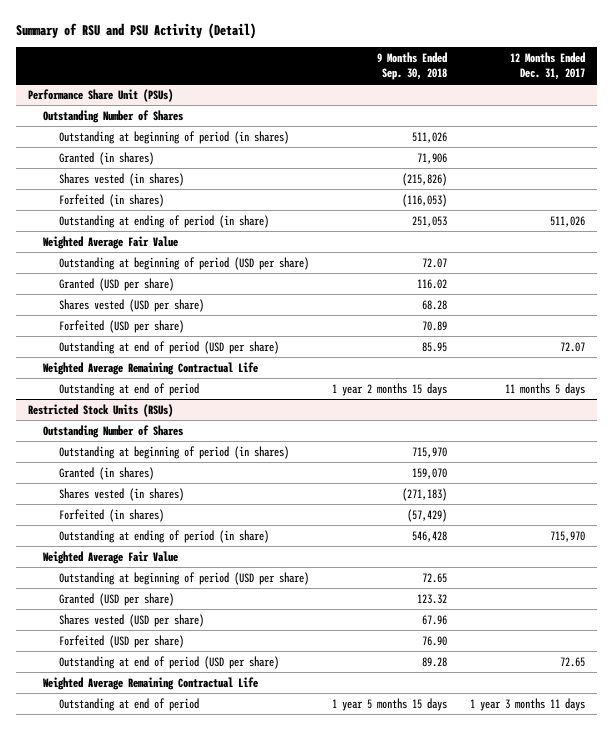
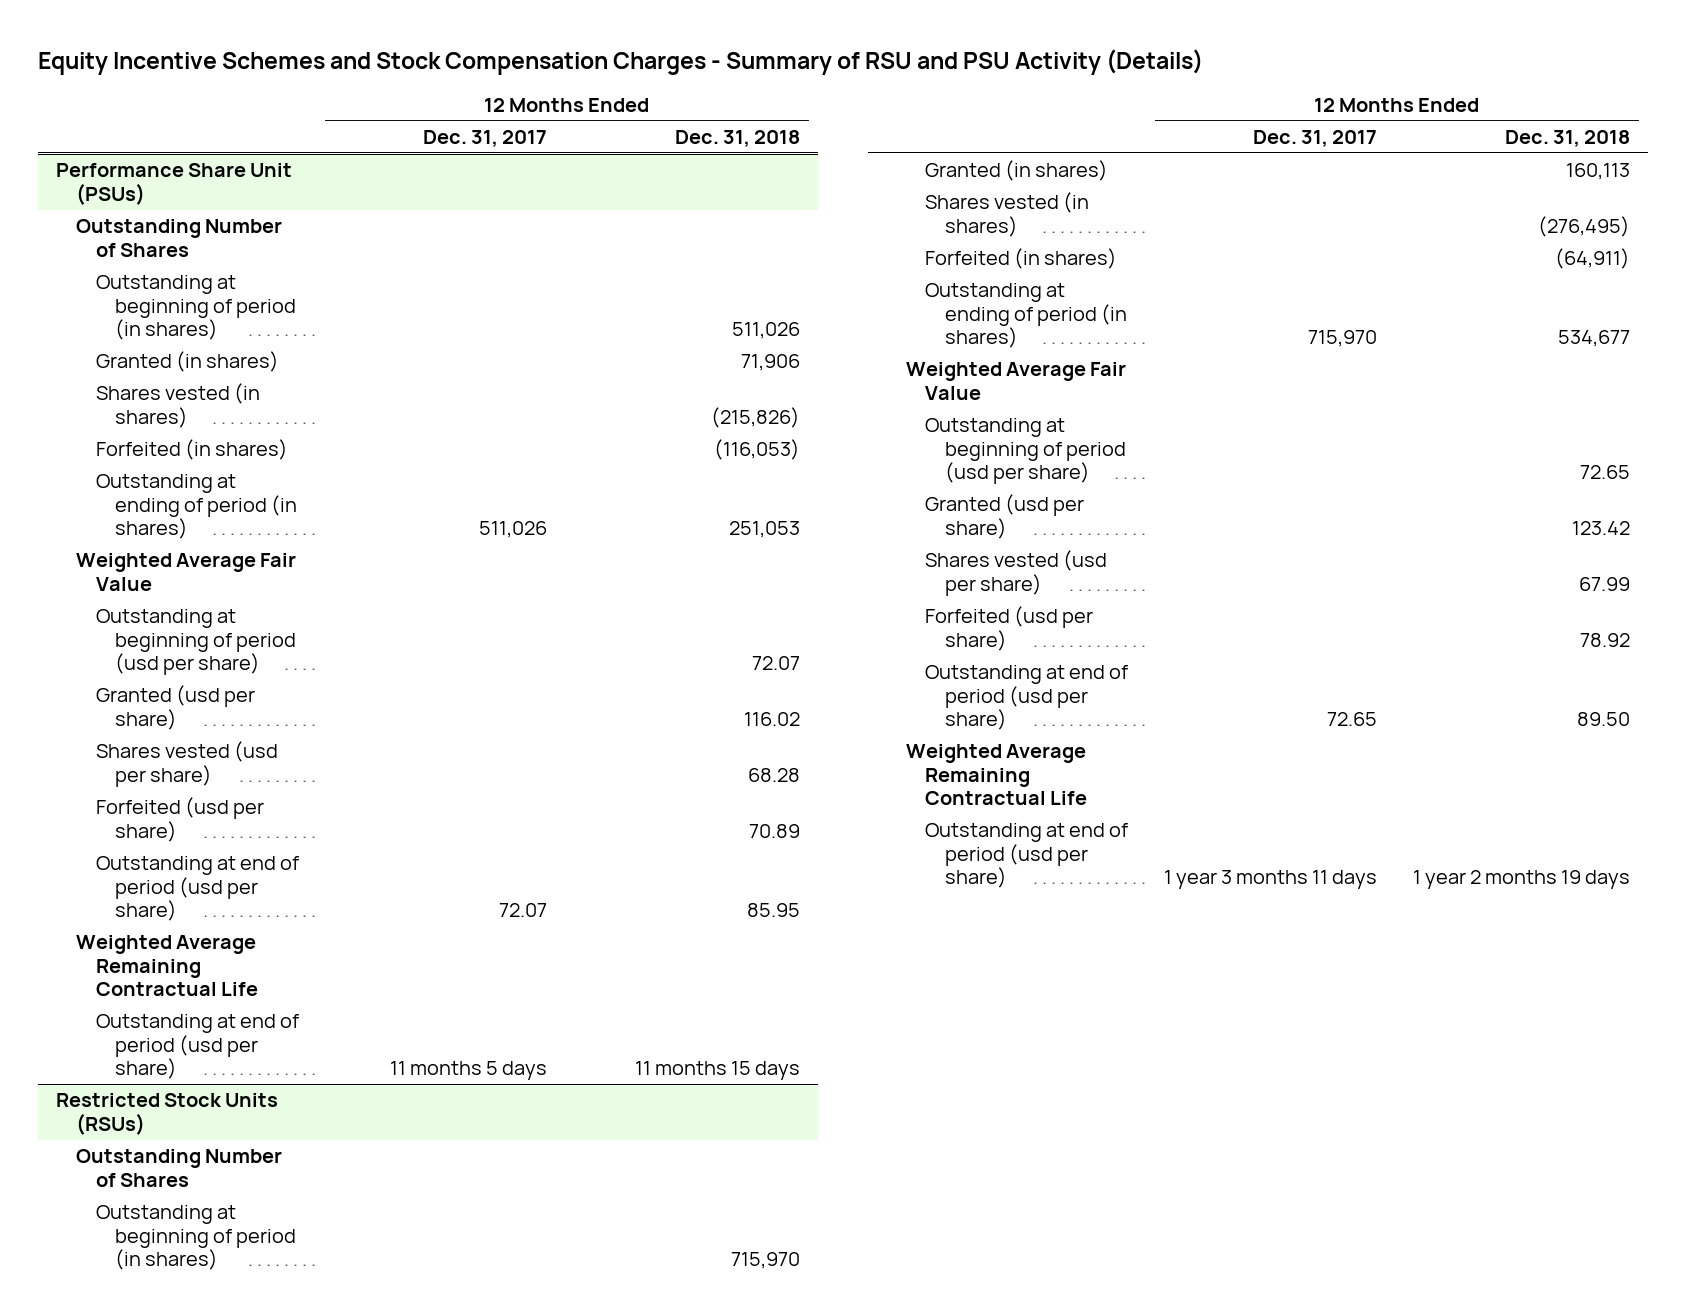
[16,23,257,40] Summary of RSU and PSU Activity (Detail) -> [37,48,1203,75] Equity Incentive Schemes and Stock Compensation Charges - Summary of RSU and PSU Activity (Details)
[376,52,447,81] 9 Months Ended Sep. 30, 2018 -> none
none -> [675,129,801,147] Dec. 31, 2018
[58,214,269,228] Outstanding at ending of period (in share) -> [95,474,298,540] Outstanding at ending of period (in shares)
[58,256,309,270] Outstanding at beginning of period (USD per share) -> [95,609,297,676] Outstanding at beginning of period (usd per share)
[58,277,174,291] Granted (USD per share) -> [95,685,255,730] Granted (usd per share)
[58,298,204,312] Shares vested (USD per share) -> [95,741,278,787] Shares vested (usd per share)
[58,319,184,333] Forfeited (USD per share) -> [95,797,264,842] Forfeited (usd per share)
[58,340,279,354] Outstanding at end of period (USD per share) -> [95,856,299,922] Outstanding at end of period (usd per share)
[58,382,199,396] Outstanding at end of period -> [95,1014,299,1080] Outstanding at end of period (usd per share)
[58,529,269,543] Outstanding at ending of period (in share) -> [925,283,1128,349] Outstanding at ending of period (in shares)
[58,571,309,585] Outstanding at beginning of period (USD per share) -> [925,418,1127,485] Outstanding at beginning of period (usd per share)
[58,592,174,606] Granted (USD per share) -> [925,494,1085,539] Granted (usd per share)
[58,613,204,627] Shares vested (USD per share) -> [925,550,1108,596] Shares vested (usd per share)
[58,634,184,648] Forfeited (USD per share) -> [925,606,1094,651] Forfeited (usd per share)
[58,655,279,669] Outstanding at end of period (USD per share) -> [925,665,1129,731] Outstanding at end of period (usd per share)
[58,697,199,711] Outstanding at end of period -> [925,823,1129,889] Outstanding at end of period (usd per share)

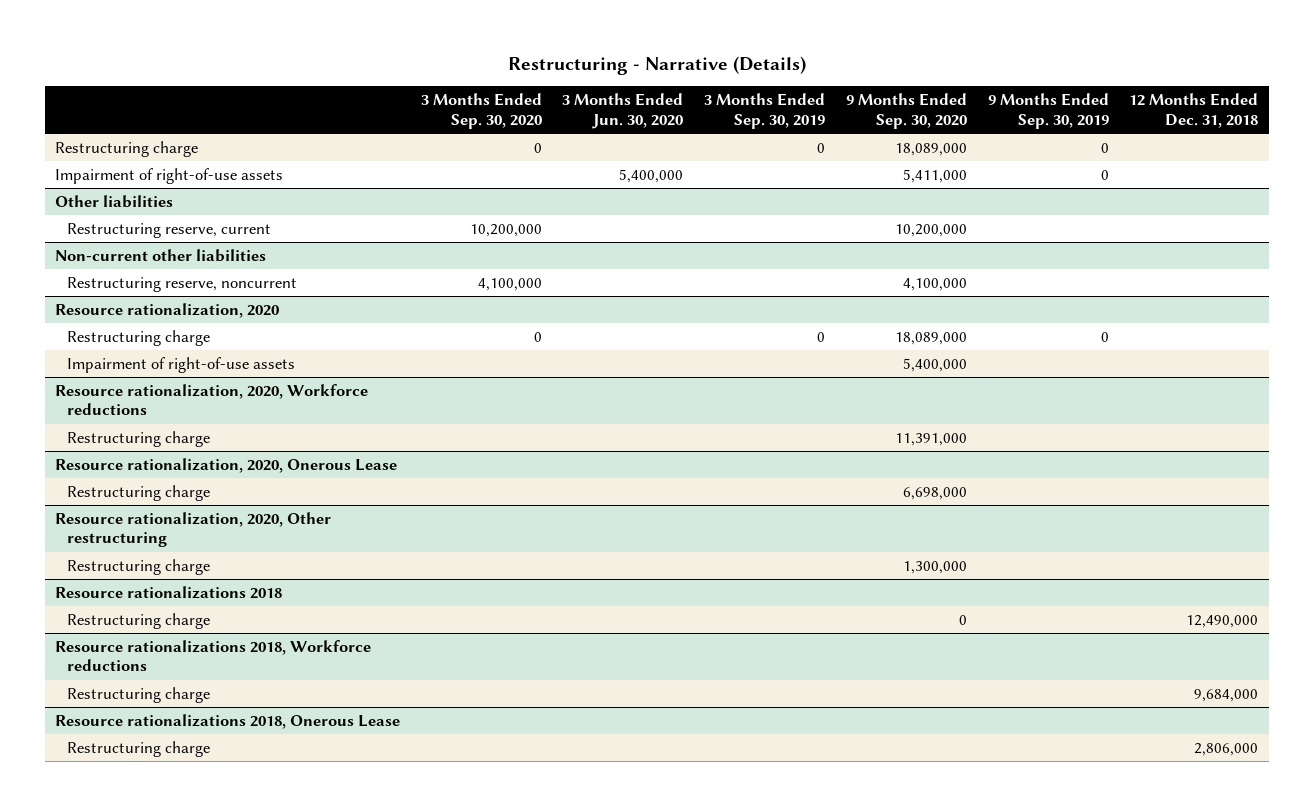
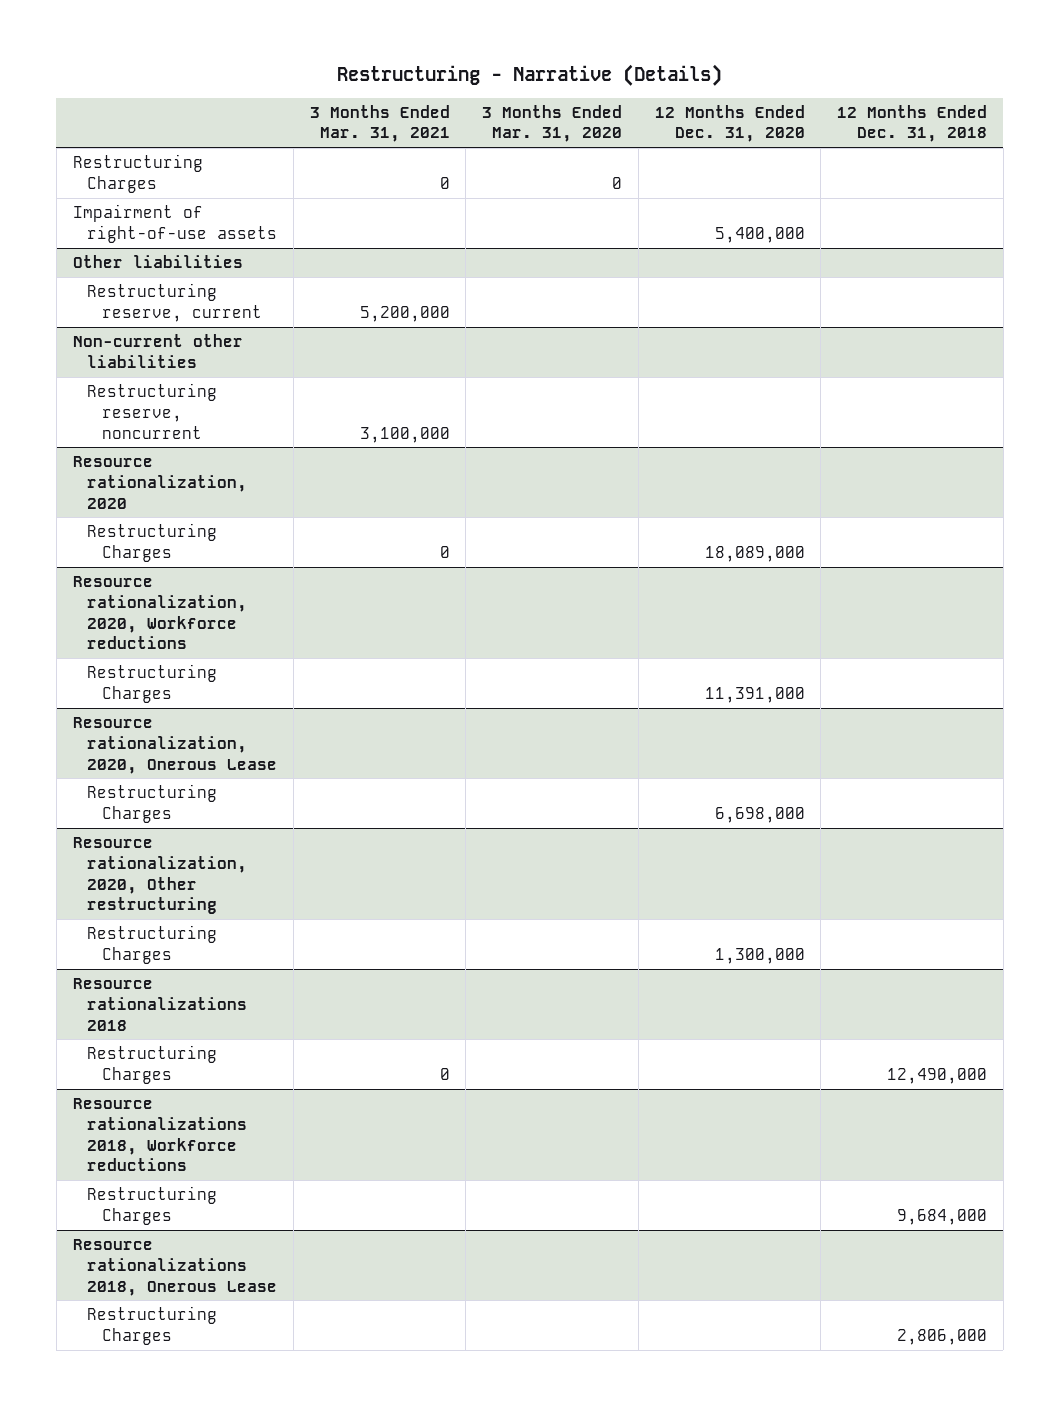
[420,93,542,129] 3 Months Ended Sep. 30, 2020 -> none
[562,93,684,129] 3 Months Ended Jun. 30, 2020 -> none
[704,93,826,129] 3 Months Ended Sep. 30, 2019 -> none
[845,93,967,129] 9 Months Ended Sep. 30, 2020 -> none
[987,93,1109,129] 9 Months Ended Sep. 30, 2019 -> none
none -> [309,104,450,143] 3 Months Ended Mar. 31, 2021
none -> [482,104,623,143] 3 Months Ended Mar. 31, 2020
none -> [654,104,805,143] 12 Months Ended Dec. 31, 2020
[54,140,198,157] Restructuring charge -> [72,154,203,193] Restructuring Charges
[66,356,295,373] Impairment of right-of-use assets -> none
[66,329,210,346] Restructuring charge -> [87,523,218,562] Restructuring Charges
[66,430,210,447] Restructuring charge -> [87,664,218,703] Restructuring Charges
[66,484,210,501] Restructuring charge -> [87,784,218,823] Restructuring Charges
[66,558,210,575] Restructuring charge -> [87,925,218,964] Restructuring Charges
[66,612,210,629] Restructuring charge -> [87,1045,218,1084] Restructuring Charges
[66,686,210,703] Restructuring charge -> [87,1186,218,1225] Restructuring Charges
[66,740,210,757] Restructuring charge -> [87,1306,218,1345] Restructuring Charges

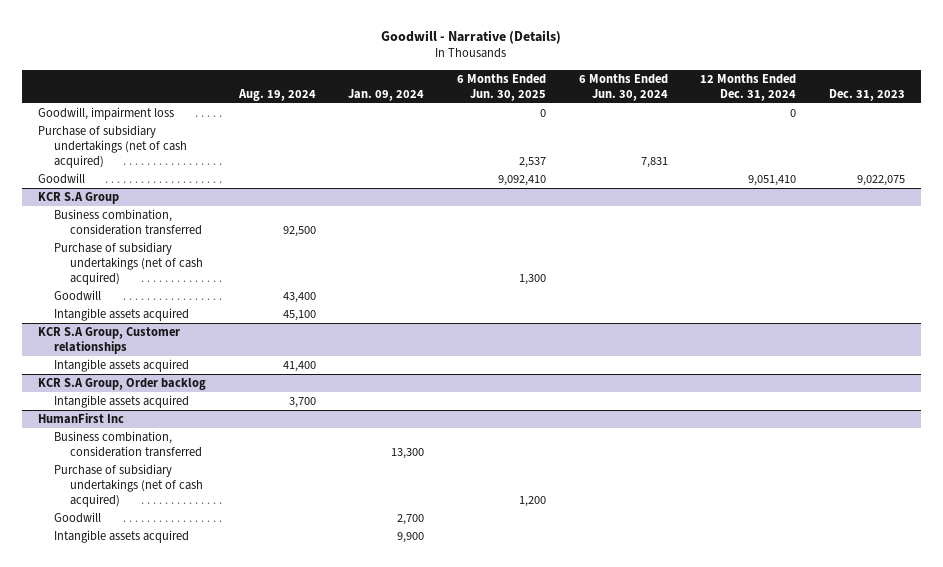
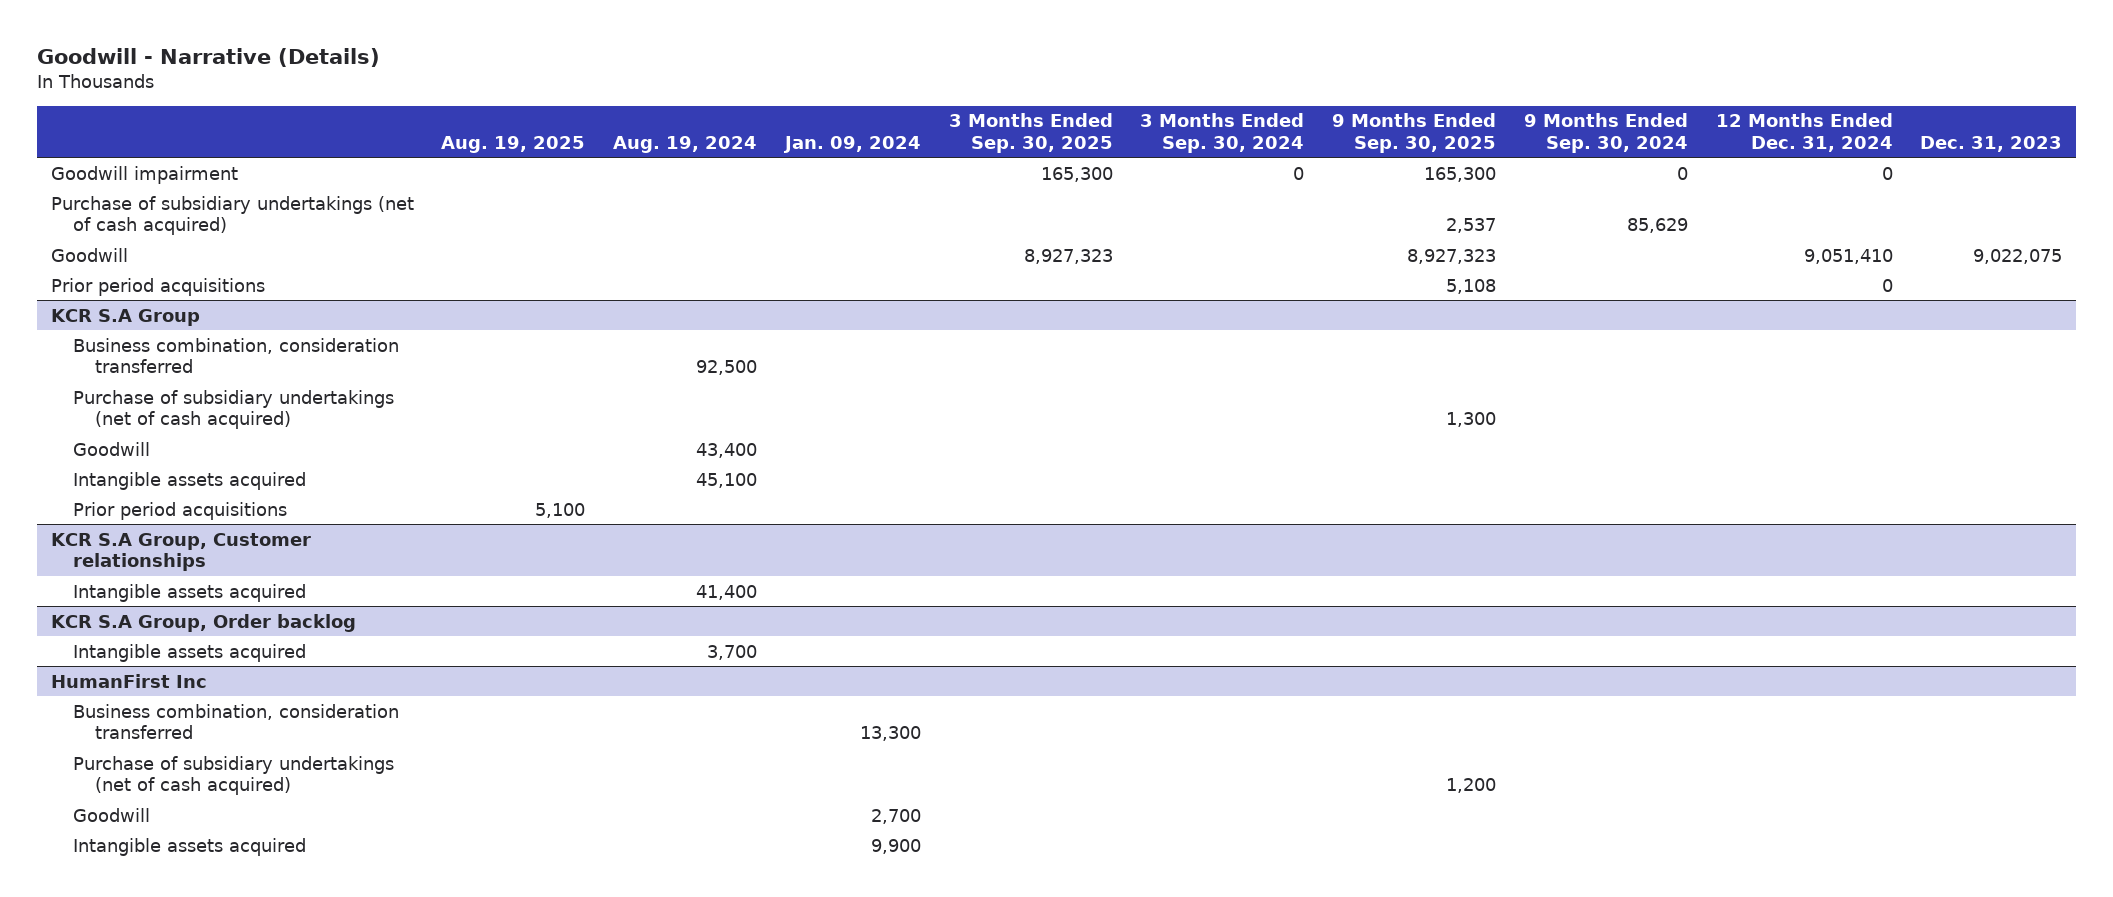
[456,73,546,101] 6 Months Ended Jun. 30, 2025 -> none
[578,73,668,101] 6 Months Ended Jun. 30, 2024 -> none
none -> [441,135,586,153] Aug. 19, 2025
none -> [948,113,1113,153] 3 Months Ended Sep. 30, 2025
none -> [1140,113,1305,153] 3 Months Ended Sep. 30, 2024
none -> [1332,113,1497,153] 9 Months Ended Sep. 30, 2025
none -> [1523,113,1688,153] 9 Months Ended Sep. 30, 2024
[38,107,175,121] Goodwill, impairment loss -> [50,165,238,184] Goodwill impairment
none -> [50,277,265,296] Prior period acquisitions
none -> [72,501,287,520] Prior period acquisitions

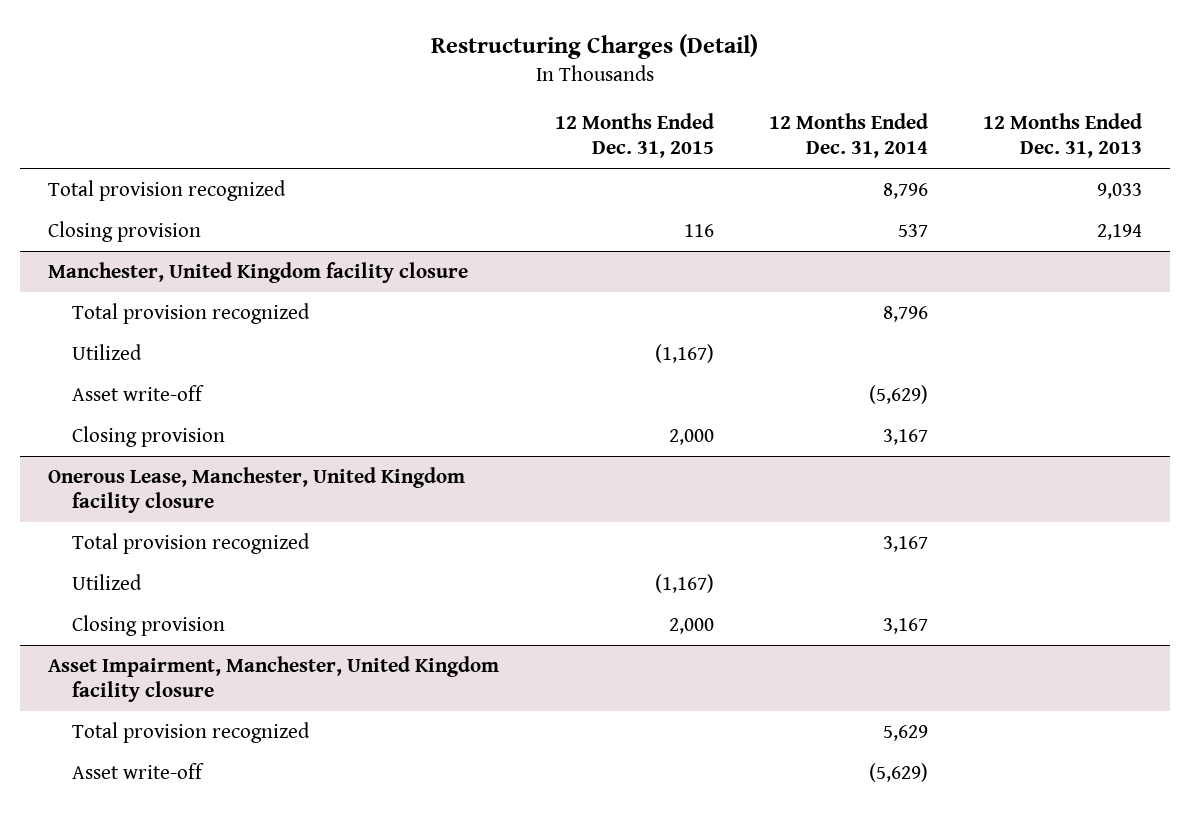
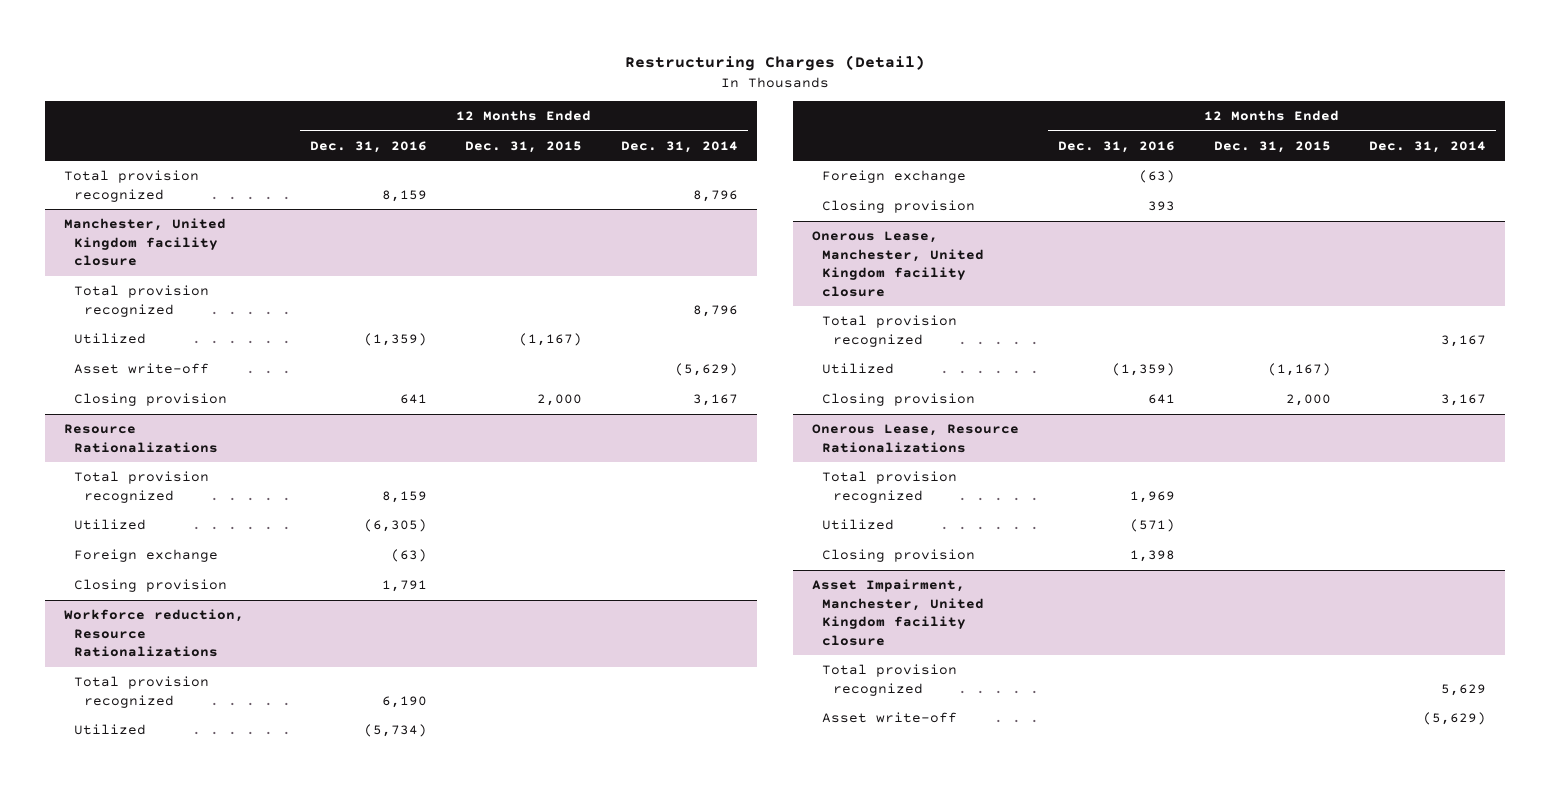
[983,113,1143,159] 12 Months Ended Dec. 31, 2013 -> none
none -> [309,140,427,153] Dec. 31, 2016
[48,220,202,242] Closing provision -> none
none -> [64,424,219,453] Resource Rationalizations
none -> [74,471,210,503] Total provision recognized
none -> [74,519,147,531] Utilized
none -> [74,549,219,563] Foreign exchange
none -> [74,579,228,593] Closing provision
none -> [64,609,245,658] Workforce reduction, Resource Rationalizations
none -> [74,676,210,708] Total provision recognized
none -> [74,724,147,736] Utilized
none -> [822,170,967,184] Foreign exchange
none -> [822,200,976,214] Closing provision
none -> [812,424,1020,453] Onerous Lease, Resource Rationalizations
none -> [822,471,958,503] Total provision recognized
none -> [822,519,895,531] Utilized
none -> [822,549,976,563] Closing provision

